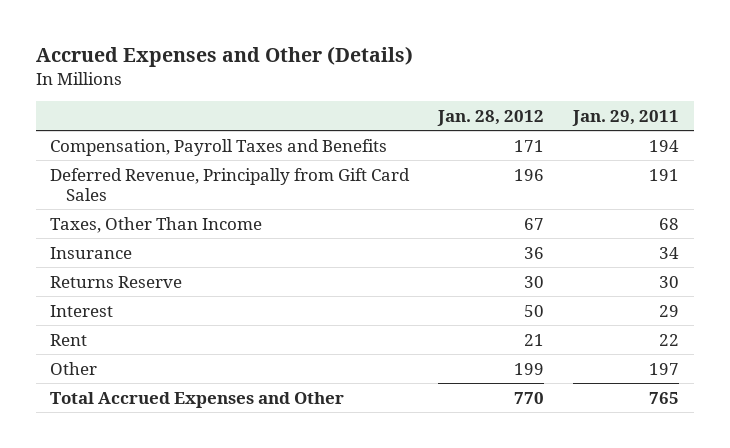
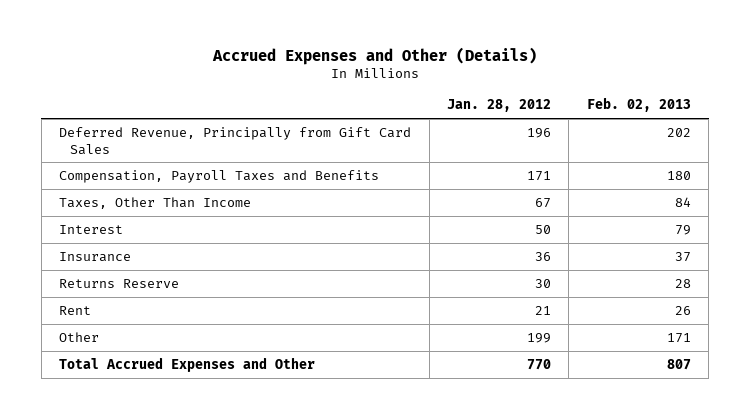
[572,109,680,126] Jan. 29, 2011 -> none
none -> [586,97,691,113] Feb. 02, 2013
[50,138,388,156] Compensation, Payroll Taxes and Benefits -> [59,169,380,183] Compensation, Payroll Taxes and Benefits
[50,304,114,317] Interest -> [59,224,124,234] Interest

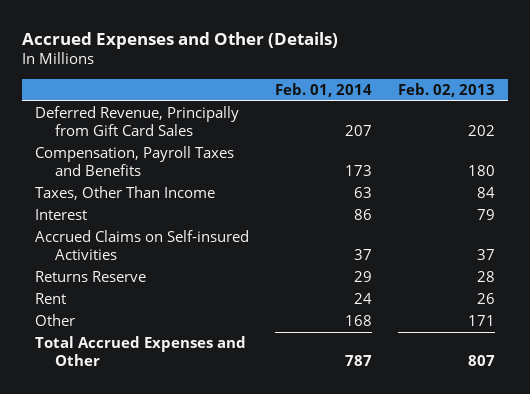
[447,99,552,113] Jan. 28, 2012 -> none
none -> [275,83,373,98] Feb. 01, 2014
[59,251,132,262] Insurance -> [35,230,250,261] Accrued Claims on Self-insured Activities

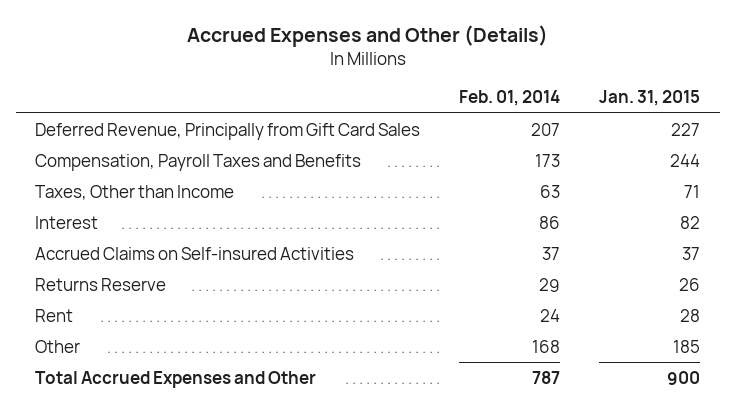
[397,83,495,98] Feb. 02, 2013 -> none
none -> [599,90,701,107] Jan. 31, 2015
[35,186,216,201] Taxes, Other Than Income -> [35,184,235,200] Taxes, Other than Income

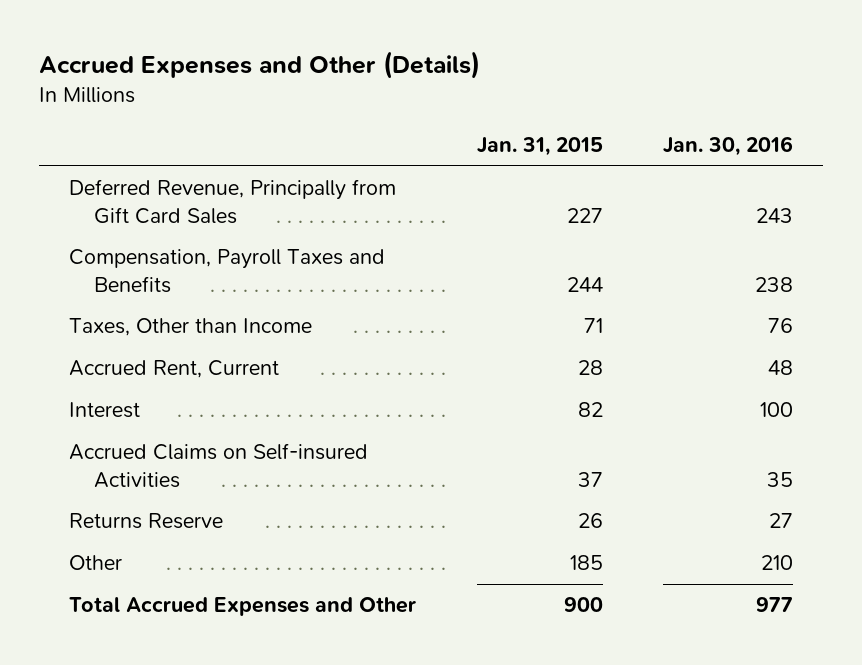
[459,90,561,107] Feb. 01, 2014 -> none
none -> [662,136,793,157] Jan. 30, 2016
none -> [69,360,280,379] Accrued Rent, Current
[35,308,74,322] Rent -> none

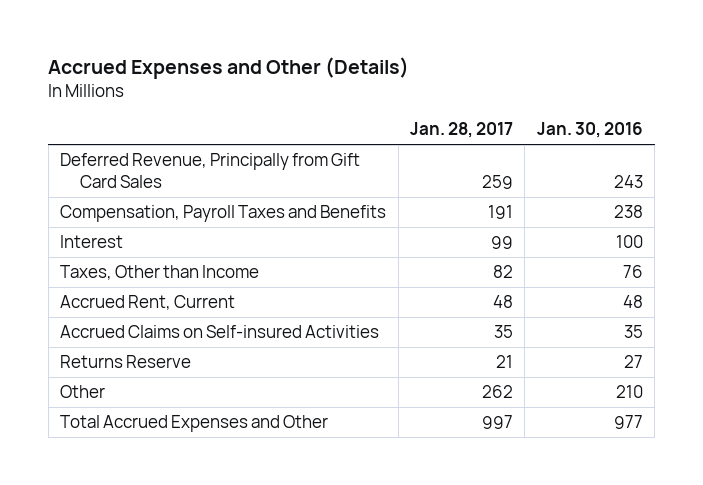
[476,137,603,157] Jan. 31, 2015 -> none
none -> [409,122,513,139] Jan. 28, 2017
[69,402,141,419] Interest -> [60,235,124,249] Interest

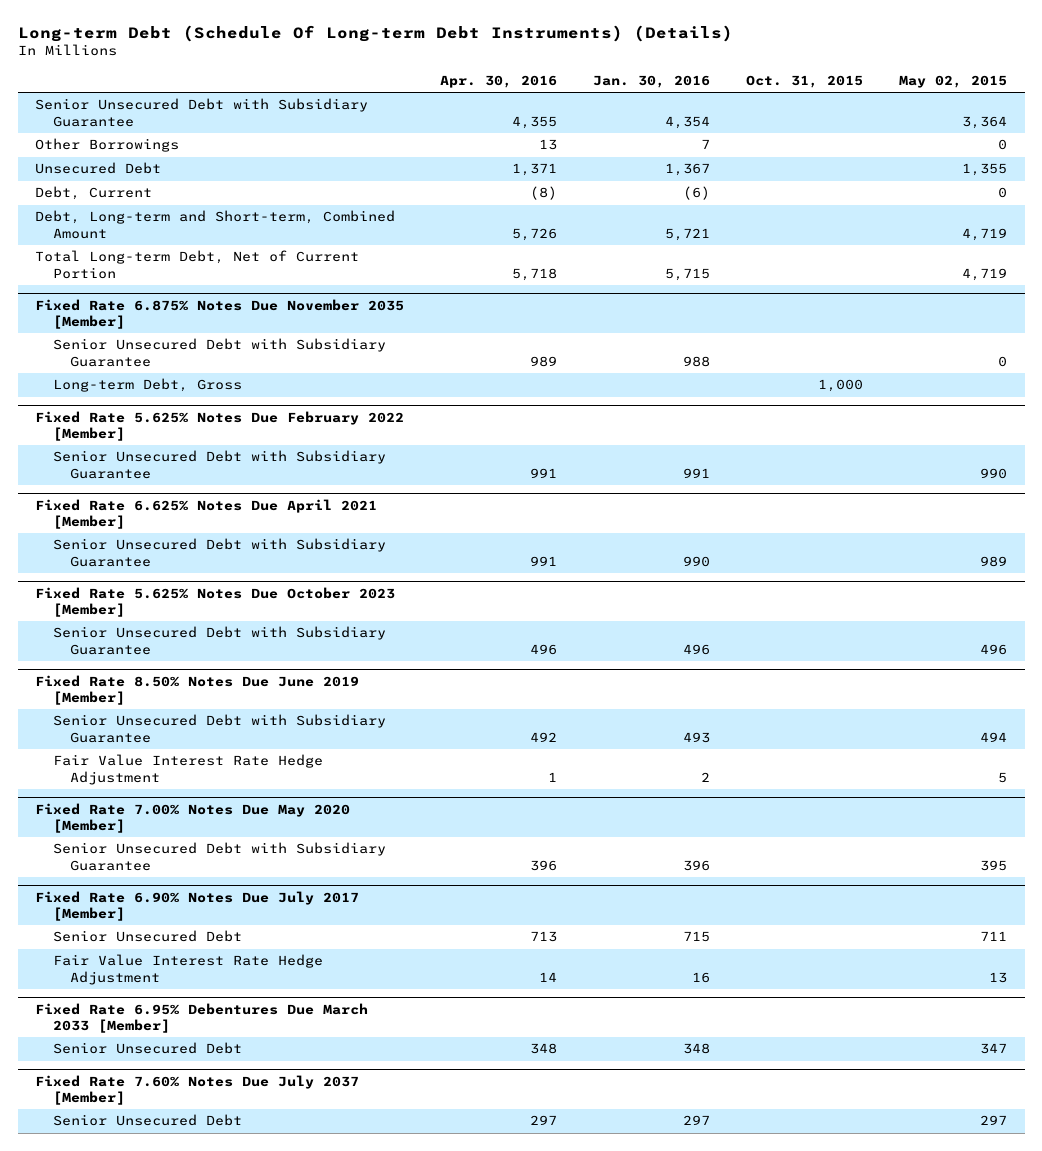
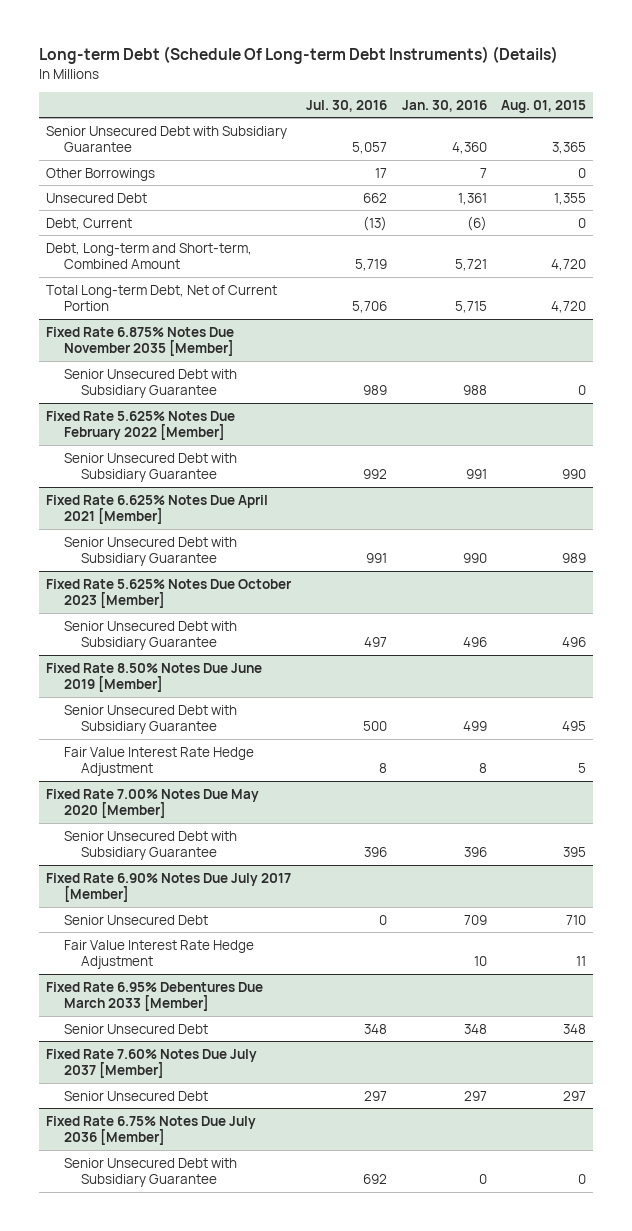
[440,74,558,88] Apr. 30, 2016 -> none
[745,74,863,88] Oct. 31, 2015 -> none
[898,74,1007,88] May 02, 2015 -> none
none -> [305,99,387,112] Jul. 30, 2016
none -> [501,99,587,113] Aug. 01, 2015
[665,115,711,129] 4,354 -> [451,142,487,155] 4,360
[665,163,711,177] 1,367 -> [457,192,487,205] 1,361
[52,378,242,393] Long-term Debt, Gross -> none
[683,731,711,743] 493 -> [462,721,487,732] 499
[701,771,711,782] 2 -> [478,763,487,774] 8
[683,931,711,943] 715 -> [463,914,487,925] 709
[692,971,711,983] 16 -> [473,956,487,967] 10
none -> [46,1115,257,1146] Fixed Rate 6.75% Notes Due July 2036 [Member]
none -> [63,1157,237,1188] Senior Unsecured Debt with Subsidiary Guarantee

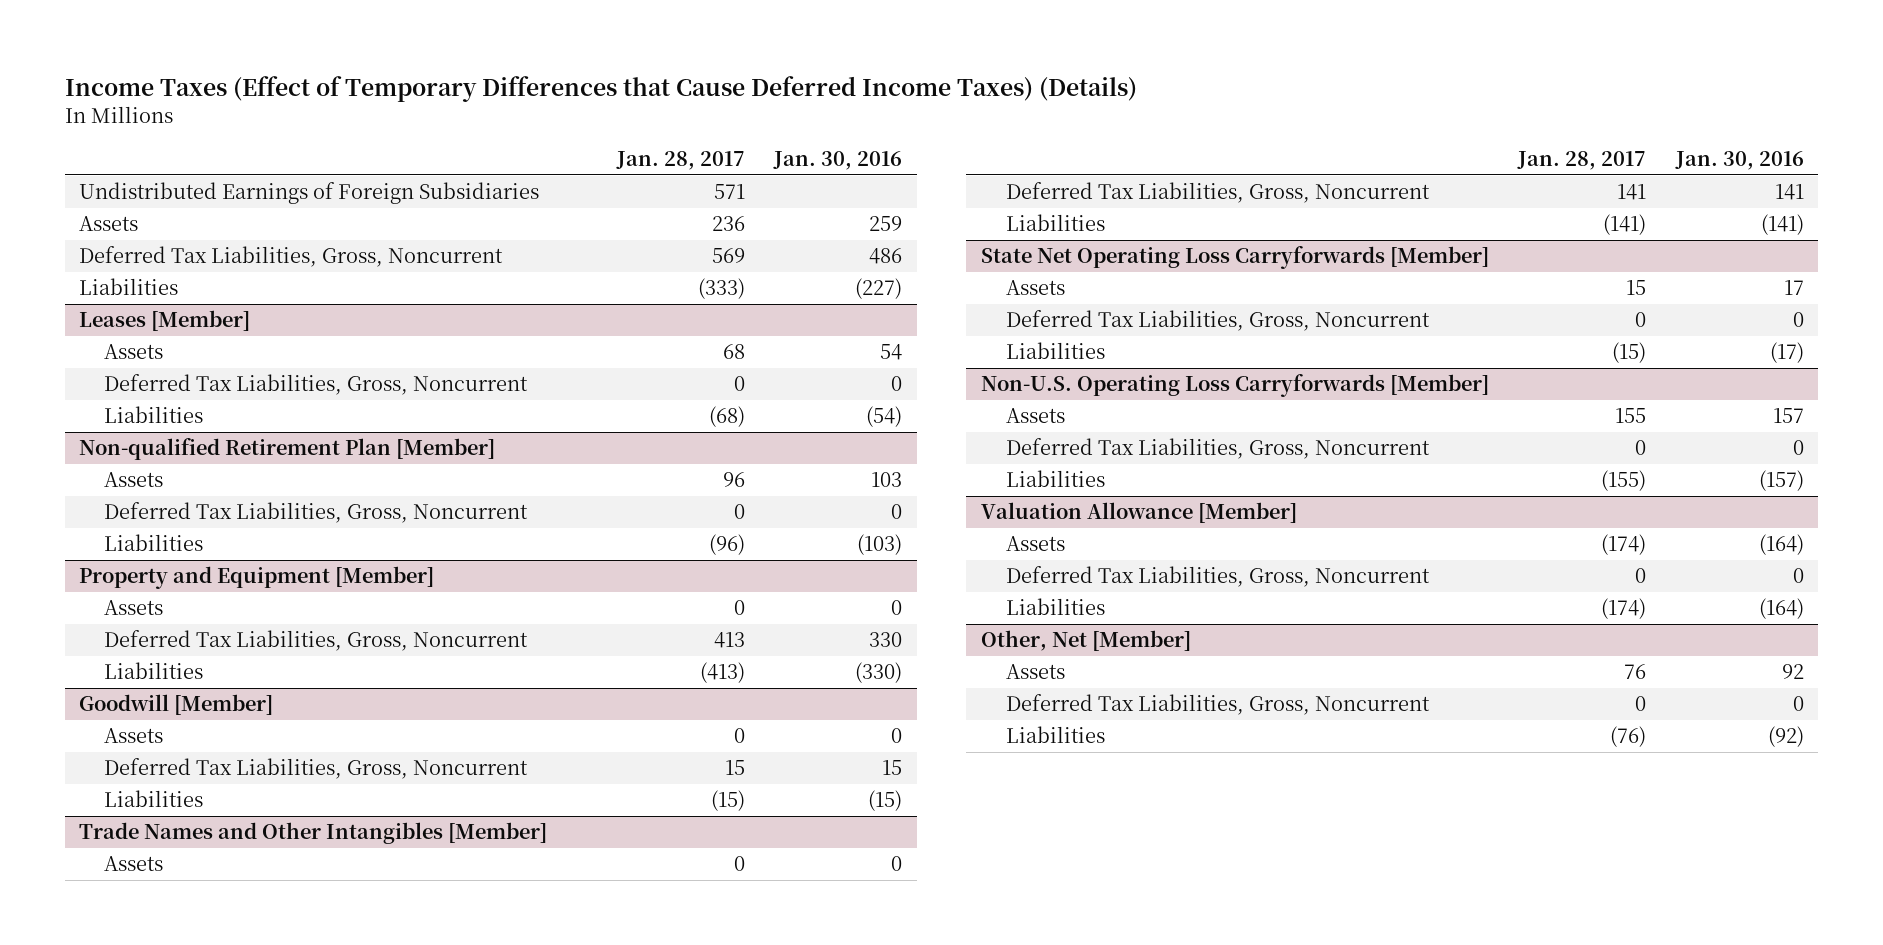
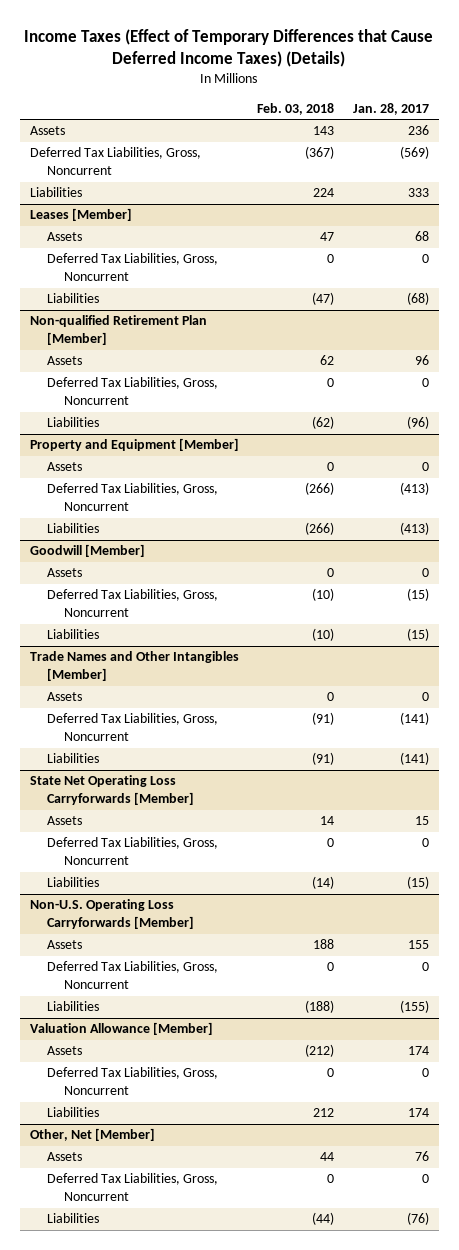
[772,150,902,170] Jan. 30, 2016 -> none
none -> [257,103,335,116] Feb. 03, 2018
[79,182,540,205] Undistributed Earnings of Foreign Subsidiaries -> none
[711,248,745,264] 569 -> [400,146,430,160] (569)
[697,278,745,300] (333) -> [408,188,430,198] 333
[713,632,745,649] 413 -> [400,482,430,496] (413)
[724,760,745,776] 15 -> [407,588,430,602] (15)
[1617,184,1647,201] 141 -> [400,712,430,726] (141)
[1601,534,1647,556] (174) -> [408,1046,430,1056] 174
[1601,598,1647,620] (174) -> [408,1108,430,1118] 174

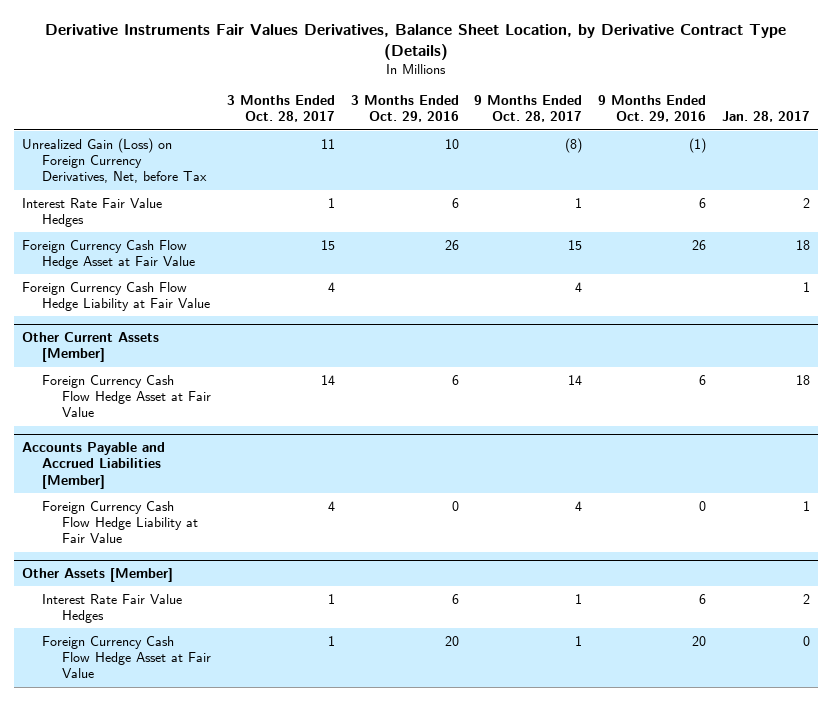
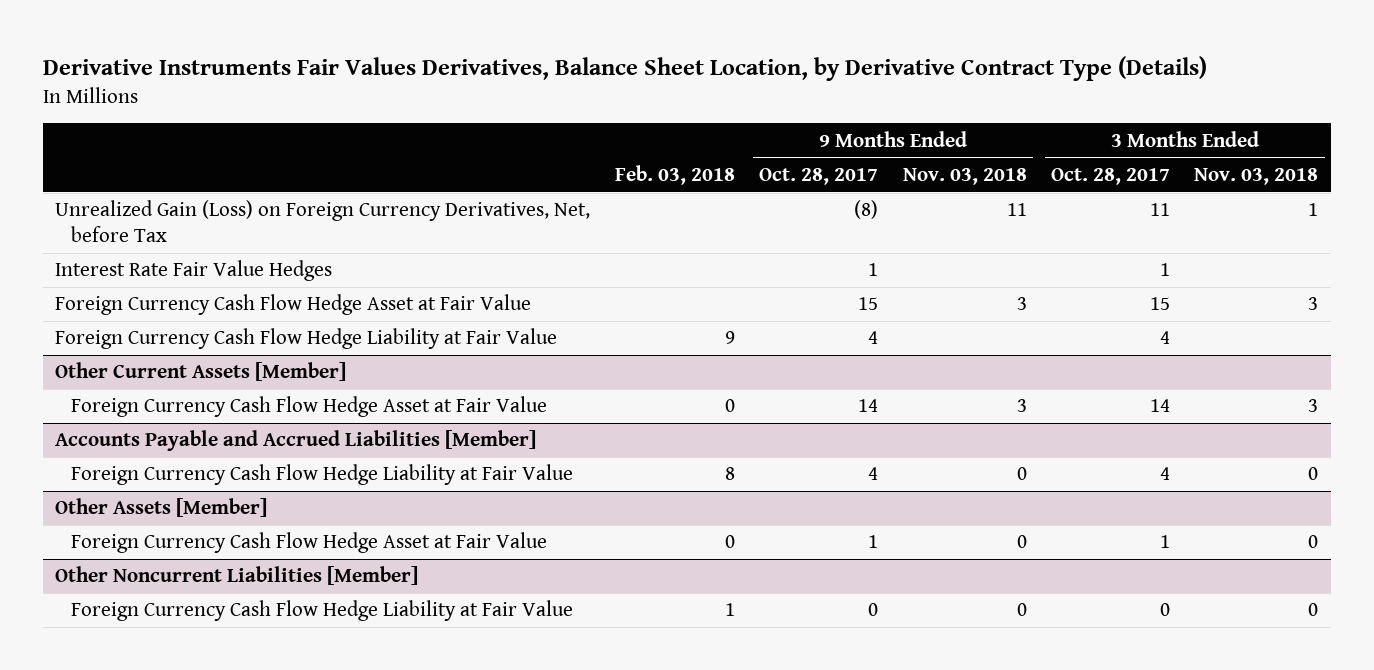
[350,94,459,123] 3 Months Ended Oct. 29, 2016 -> none
[598,94,707,123] 9 Months Ended Oct. 29, 2016 -> none
[721,111,810,123] Jan. 28, 2017 -> none
none -> [614,164,735,185] Feb. 03, 2018
none -> [902,167,1027,185] Nov. 03, 2018
none -> [1194,167,1319,185] Nov. 03, 2018
[42,593,183,624] Interest Rate Fair Value Hedges -> none
none -> [55,566,419,586] Other Noncurrent Liabilities [Member]
none -> [71,600,574,622] Foreign Currency Cash Flow Hedge Liability at Fair Value

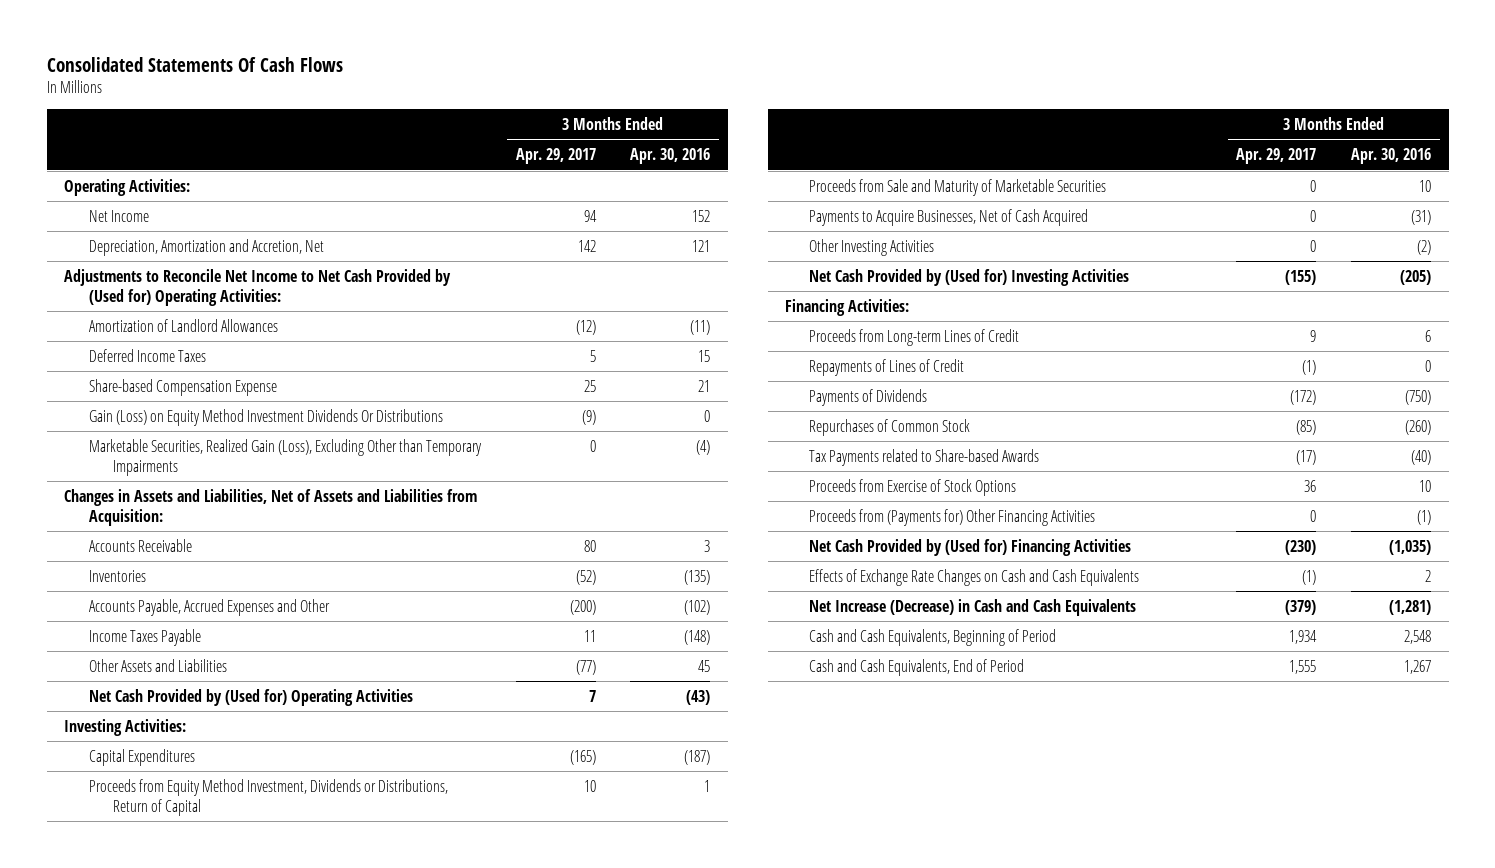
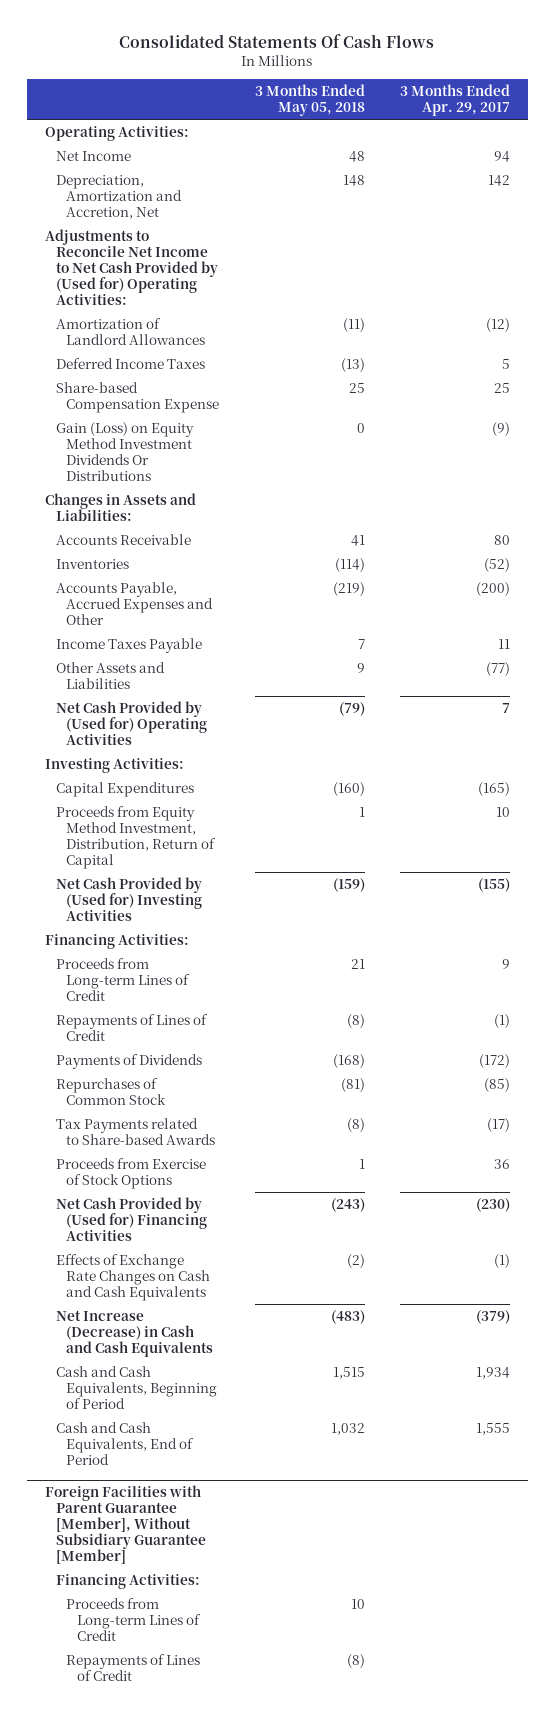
[630,148,711,165] Apr. 30, 2016 -> none
none -> [254,84,365,117] 3 Months Ended May 05, 2018
[88,438,482,476] Marketable Securities, Realized Gain (Loss), Excluding Other than Temporary Impairments -> none
[64,488,478,526] Changes in Assets and Liabilities, Net of Assets and Liabilities from Acquisition: -> [44,492,196,521] Changes in Assets and Liabilities:
[809,178,1107,196] Proceeds from Sale and Maturity of Marketable Securities -> none
[809,208,1089,226] Payments to Acquire Businesses, Net of Cash Acquired -> none
[809,238,935,256] Other Investing Activities -> none
[88,778,448,816] Proceeds from Equity Method Investment, Dividends or Distributions, Return of Capital -> [55,805,217,870] Proceeds from Equity Method Investment, Distribution, Return of Capital
[809,508,1096,526] Proceeds from (Payments for) Other Financing Activities -> none
none -> [44,1484,206,1565] Foreign Facilities with Parent Guarantee [Member], Without Subsidiary Guarantee [Member]
none -> [55,1573,200,1589] Financing Activities:
none -> [66,1597,201,1642] Proceeds from Long-term Lines of Credit
none -> [66,1653,201,1681] Repayments of Lines of Credit

